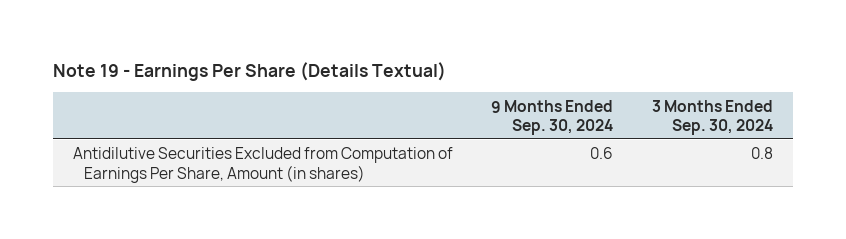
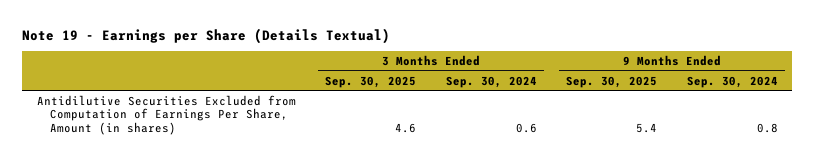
[53,62,447,82] Note 19 - Earnings Per Share (Details Textual) -> [21,27,390,44] Note 19 - Earnings per Share (Details Textual)
none -> [325,75,417,88] Sep. 30, 2025
none -> [566,75,658,88] Sep. 30, 2025
[590,147,614,160] 0.6 -> [756,122,778,133] 0.8
[751,147,774,160] 0.8 -> [515,122,537,133] 0.6

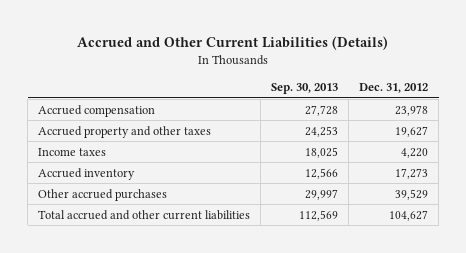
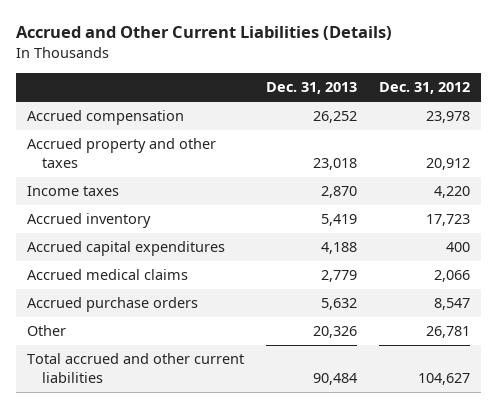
[271,83,339,95] Sep. 30, 2013 -> none
none -> [266,82,358,95] Dec. 31, 2013
[395,125,429,137] 19,627 -> [426,157,471,170] 20,912
[395,167,429,179] 17,273 -> [426,214,471,227] 17,723
none -> [26,241,225,257] Accrued capital expenditures
none -> [26,269,188,281] Accrued medical claims
none -> [26,297,198,313] Accrued purchase orders
[38,188,168,201] Other accrued purchases -> [26,325,66,337] Other
[395,188,429,200] 39,529 -> [426,326,471,339] 26,781

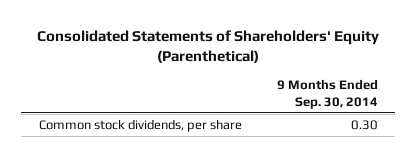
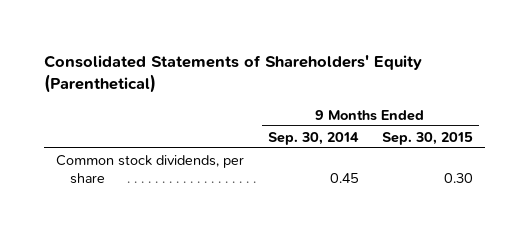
none -> [382,131,474,145] Sep. 30, 2015
[350,120,378,131] 0.30 -> [329,173,359,184] 0.45

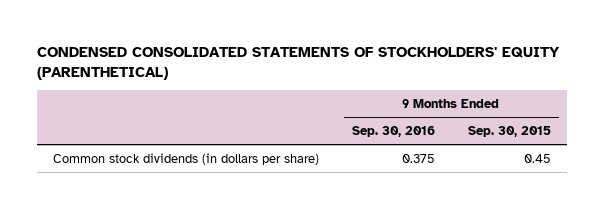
[44,54,423,94] Consolidated Statements of Shareholders' Equity (Parenthetical) -> [36,47,560,81] CONDENSED CONSOLIDATED STATEMENTS OF STOCKHOLDERS' EQUITY (PARENTHETICAL)
[267,131,359,145] Sep. 30, 2014 -> none
none -> [351,126,435,138] Sep. 30, 2016
[56,154,245,185] Common stock dividends, per share -> [53,152,320,165] Common stock dividends (in dollars per share)
[444,173,474,184] 0.30 -> [523,153,551,163] 0.45

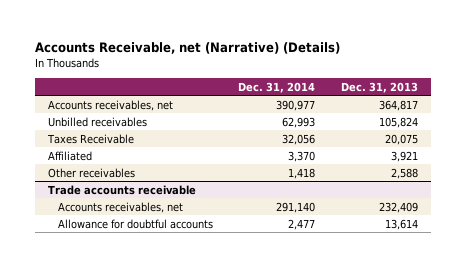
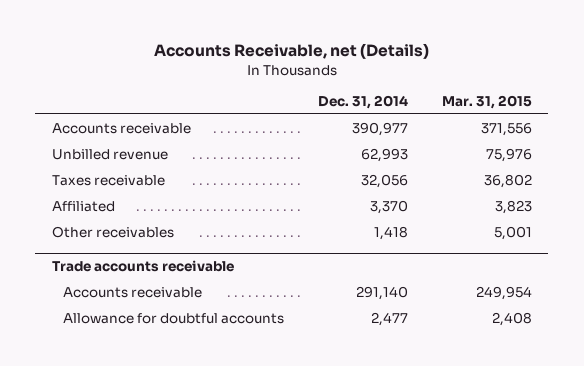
[34,42,340,55] Accounts Receivable, net (Narrative) (Details) -> [153,43,429,60] Accounts Receivable, net (Details)
[340,81,418,93] Dec. 31, 2013 -> none
none -> [441,94,532,109] Mar. 31, 2015
[47,99,173,111] Accounts receivables, net -> [52,122,192,134] Accounts receivable
[47,116,147,127] Unbilled receivables -> [52,148,169,160] Unbilled revenue
[46,133,134,144] Taxes Receivable -> [52,174,166,186] Taxes receivable
[57,201,183,213] Accounts receivables, net -> [62,286,202,298] Accounts receivable

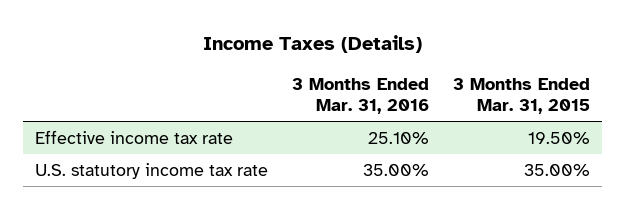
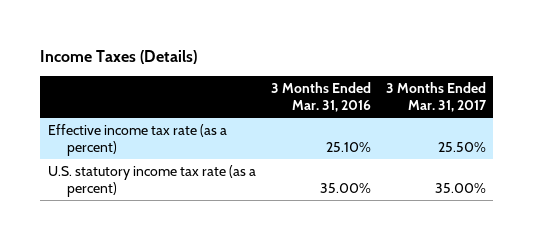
[452,77,590,115] 3 Months Ended Mar. 31, 2015 -> none
none -> [385,82,487,112] 3 Months Ended Mar. 31, 2017
[35,129,234,144] Effective income tax rate -> [47,124,227,156] Effective income tax rate (as a percent)
[35,162,269,179] U.S. statutory income tax rate -> [47,165,256,197] U.S. statutory income tax rate (as a percent)

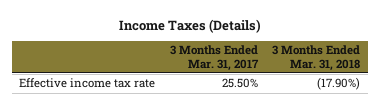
[270,82,371,112] 3 Months Ended Mar. 31, 2016 -> none
none -> [272,45,361,71] 3 Months Ended Mar. 31, 2018
[47,165,256,197] U.S. statutory income tax rate (as a percent) -> none
[47,124,227,156] Effective income tax rate (as a percent) -> [19,78,156,89] Effective income tax rate

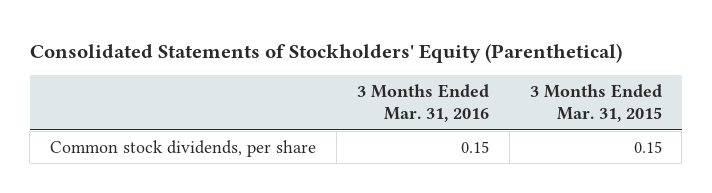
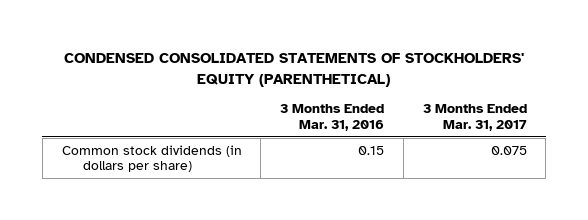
[29,42,622,63] Consolidated Statements of Stockholders' Equity (Parenthetical) -> [64,53,525,87] CONDENSED CONSOLIDATED STATEMENTS OF STOCKHOLDERS' EQUITY (PARENTHETICAL)
[529,84,662,123] 3 Months Ended Mar. 31, 2015 -> none
none -> [422,104,527,132] 3 Months Ended Mar. 31, 2017
[50,139,317,157] Common stock dividends, per share -> [61,144,242,173] Common stock dividends (in dollars per share)

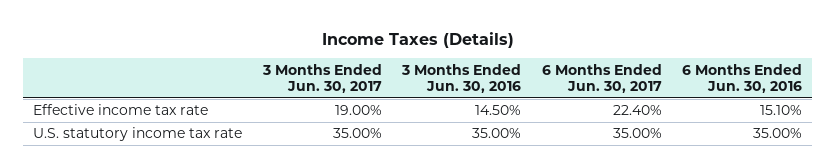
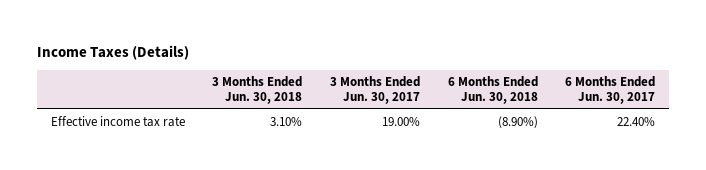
[401,63,522,94] 3 Months Ended Jun. 30, 2016 -> none
[681,63,802,94] 6 Months Ended Jun. 30, 2016 -> none
none -> [212,75,303,105] 3 Months Ended Jun. 30, 2018
none -> [447,75,538,105] 6 Months Ended Jun. 30, 2018
[33,127,243,142] U.S. statutory income tax rate -> none

